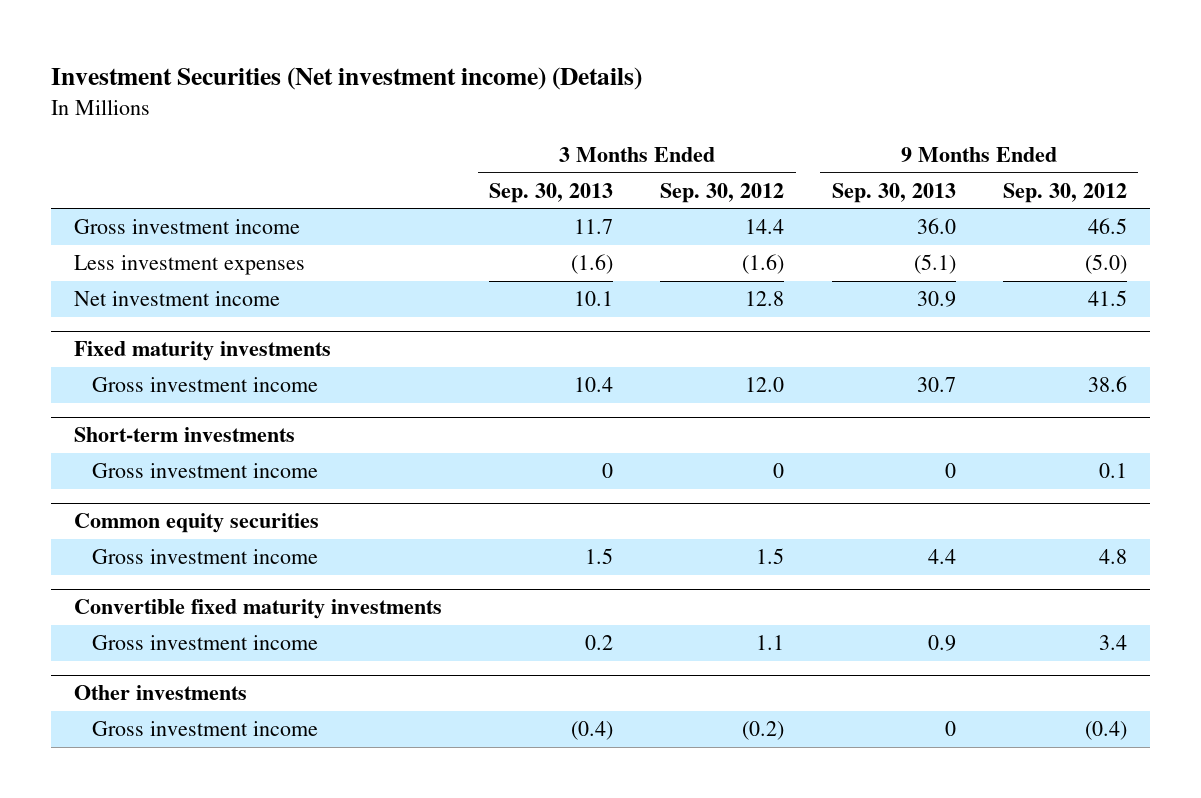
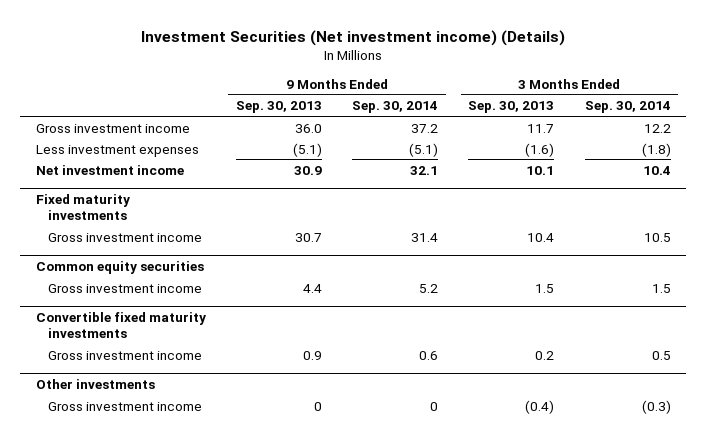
[660,182,785,203] Sep. 30, 2012 -> none
[1002,182,1127,203] Sep. 30, 2012 -> none
none -> [352,101,439,114] Sep. 30, 2014
none -> [584,101,671,114] Sep. 30, 2014
[74,427,296,443] Short-term investments -> none
[92,463,319,479] Gross investment income -> none

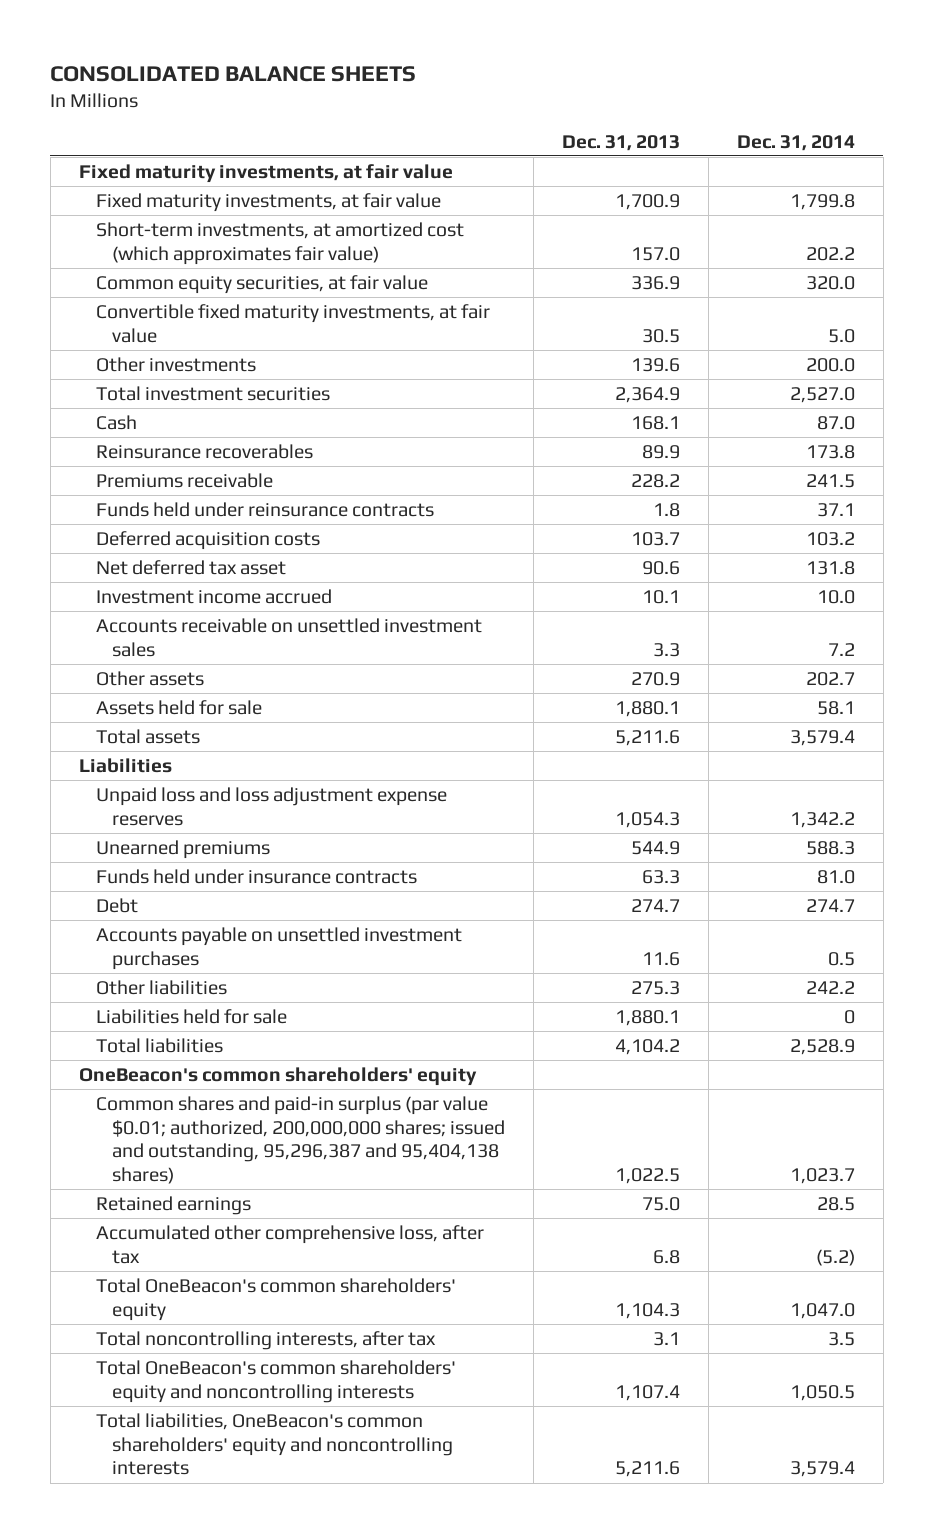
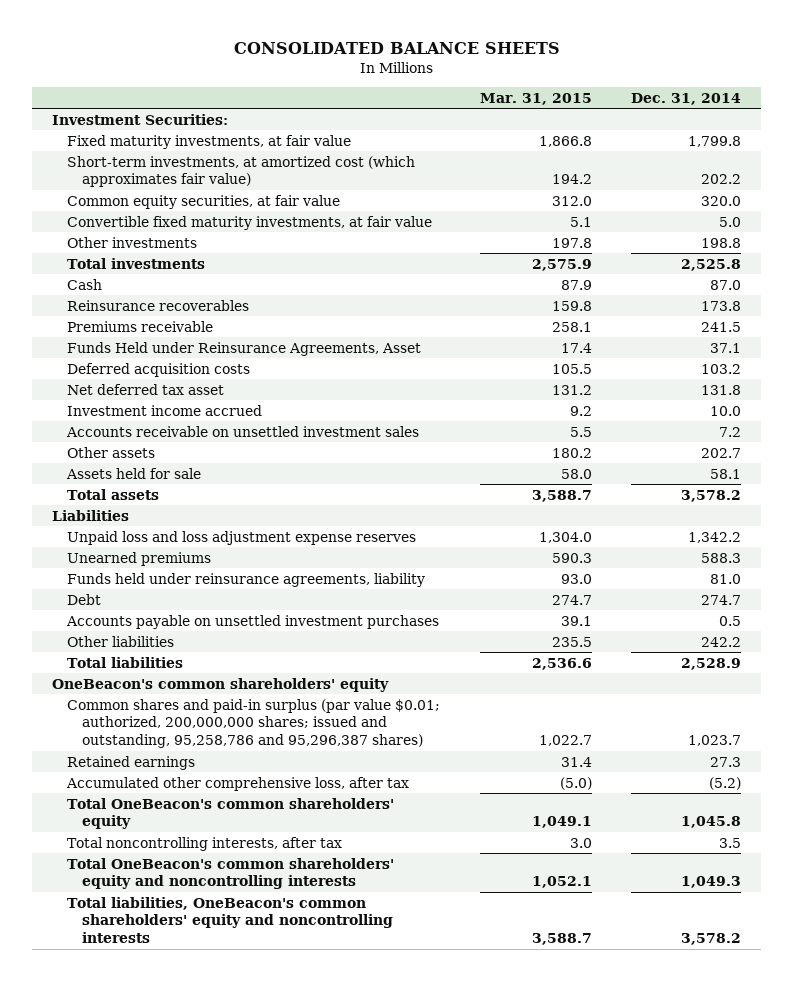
[562,134,681,151] Dec. 31, 2013 -> none
none -> [479,92,592,105] Mar. 31, 2015
[78,163,453,183] Fixed maturity investments, at fair value -> [52,113,229,125] Investment Securities:
[805,357,855,372] 200.0 -> [701,237,742,248] 198.8
[95,385,330,401] Total investment securities -> [67,257,206,269] Total investments
[789,386,855,403] 2,527.0 -> [681,258,742,271] 2,525.8
[95,501,434,517] Funds held under reinsurance contracts -> [67,341,422,356] Funds Held under Reinsurance Agreements, Asset
[789,729,855,746] 3,579.4 -> [681,489,742,502] 3,578.2
[95,868,417,884] Funds held under insurance contracts -> [67,572,426,587] Funds held under reinsurance agreements, liability
[95,1008,287,1024] Liabilities held for sale -> none
[95,1095,506,1185] Common shares and paid-in surplus (par value $0.01; authorized, 200,000,000 shares; issued and outstanding, 95,296,387 and 95,404,138 shares) -> [67,698,441,749] Common shares and paid-in surplus (par value $0.01; authorized, 200,000,000 shares; issued and outstanding, 95,258,786 and 95,296,387 shares)
[816,1196,855,1211] 28.5 -> [710,756,742,767] 27.3
[789,1302,855,1319] 1,047.0 -> [681,816,742,829] 1,045.8
[789,1384,855,1401] 1,050.5 -> [681,876,742,889] 1,049.3
[789,1461,855,1478] 3,579.4 -> [681,933,742,946] 3,578.2

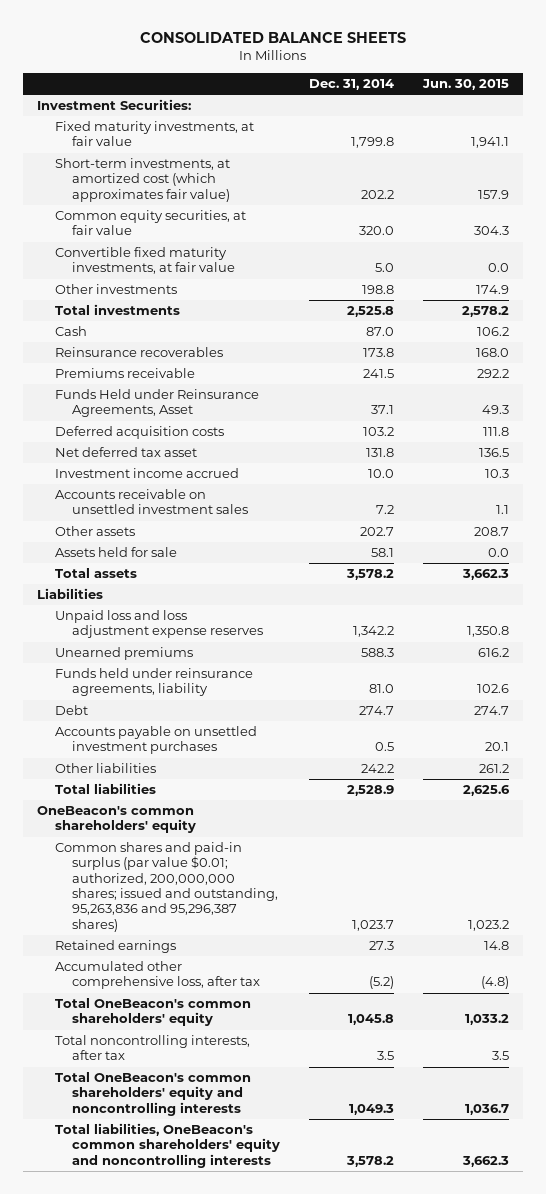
[479,92,592,105] Mar. 31, 2015 -> none
none -> [421,78,509,90] Jun. 30, 2015
[67,698,441,749] Common shares and paid-in surplus (par value $0.01; authorized, 200,000,000 shares; issued and outstanding, 95,258,786 and 95,296,387 shares) -> [54,842,279,932] Common shares and paid-in surplus (par value $0.01; authorized, 200,000,000 shares; issued and outstanding, 95,263,836 and 95,296,387 shares)

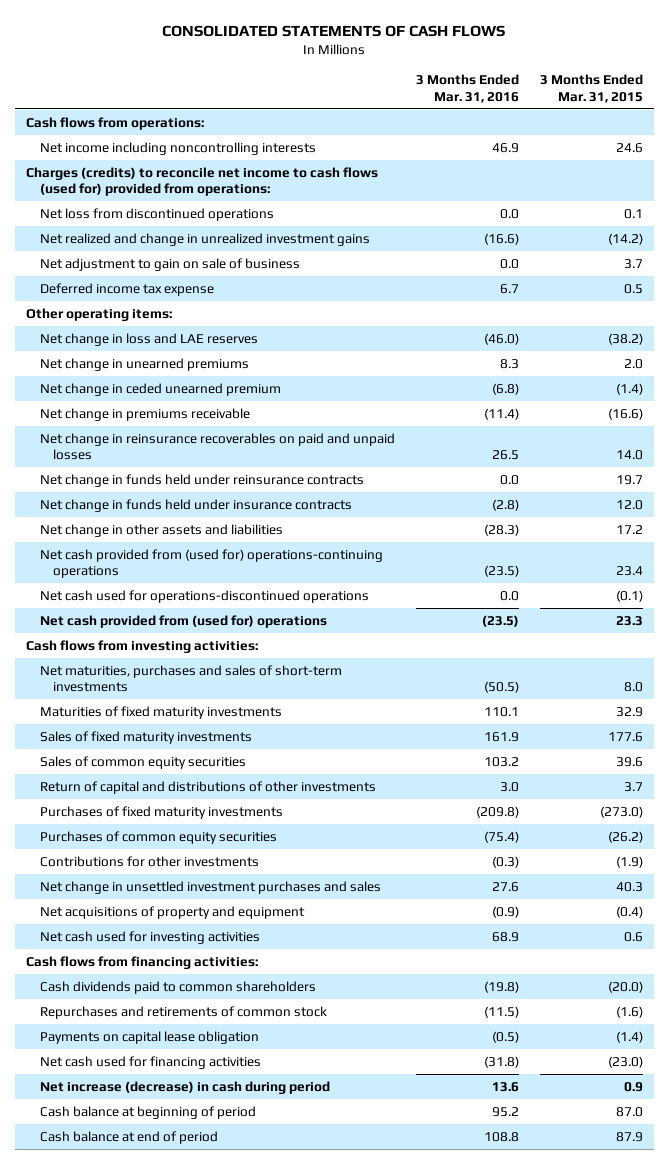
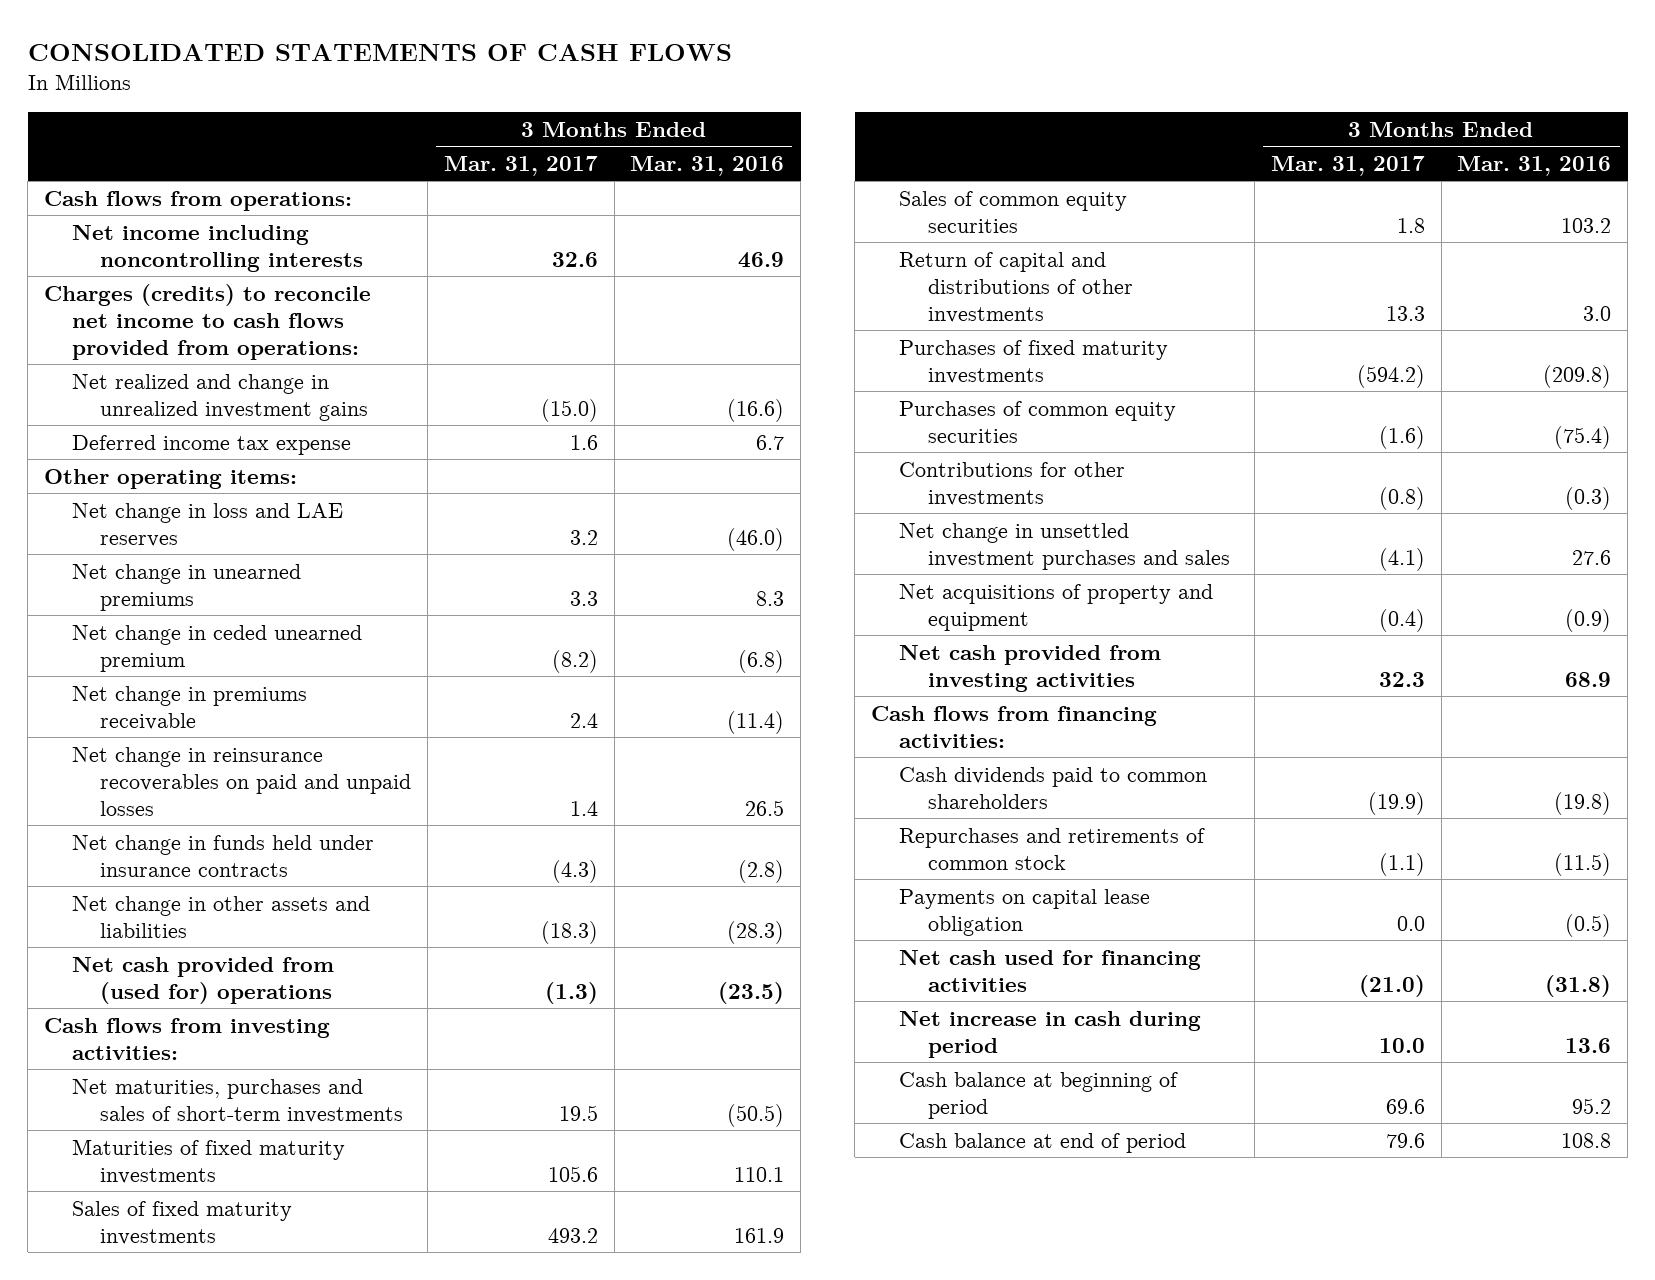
[540,74,644,103] 3 Months Ended Mar. 31, 2015 -> none
none -> [443,155,598,176] Mar. 31, 2017
[39,207,274,221] Net loss from discontinued operations -> none
[25,166,378,197] Charges (credits) to reconcile net income to cash flows (used for) provided from operations: -> [43,283,371,360] Charges (credits) to reconcile net income to cash flows provided from operations:
[39,257,300,271] Net adjustment to gain on sale of business -> none
[39,473,364,487] Net change in funds held under reinsurance contracts -> none
[39,548,383,579] Net cash provided from (used for) operations-continuing operations -> none
[39,589,369,603] Net cash used for operations-discontinued operations -> none
[39,930,260,944] Net cash used for investing activities -> [899,644,1162,692] Net cash provided from investing activities
[39,1080,330,1094] Net increase (decrease) in cash during period -> [899,1010,1202,1058] Net increase in cash during period

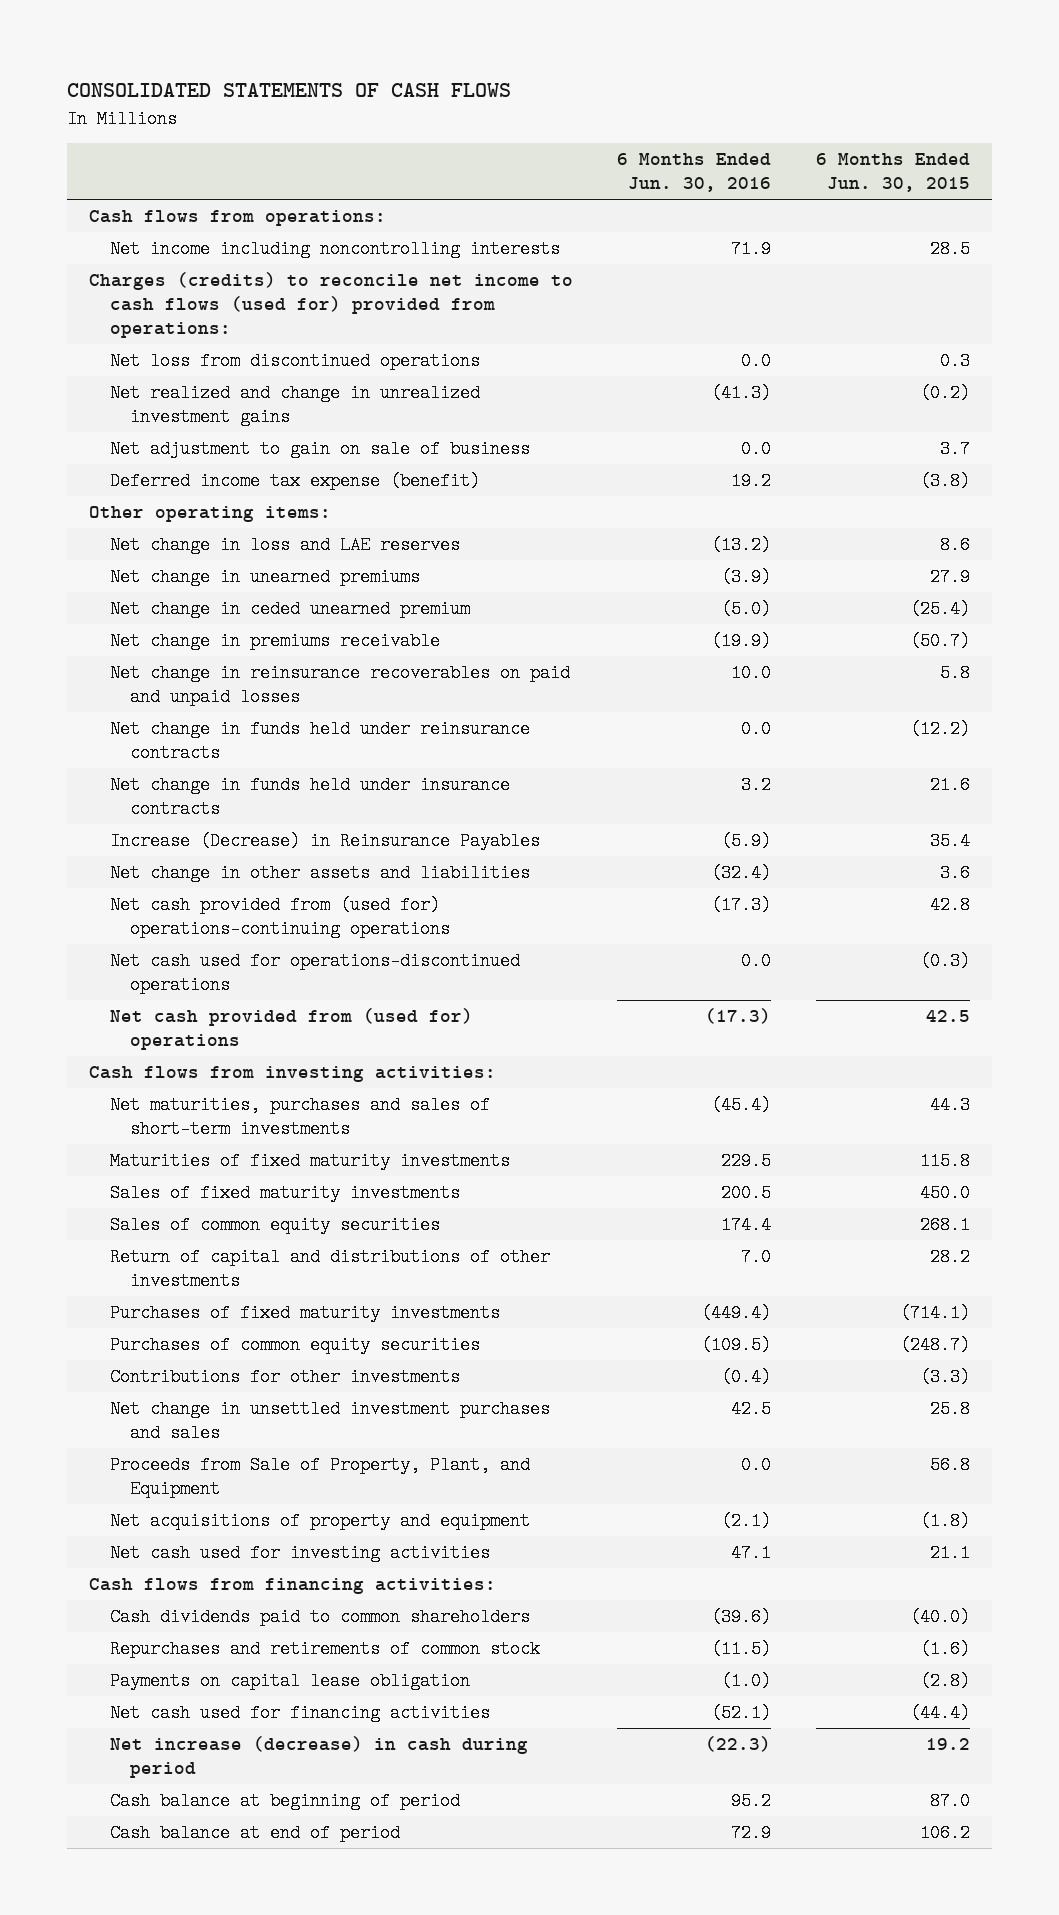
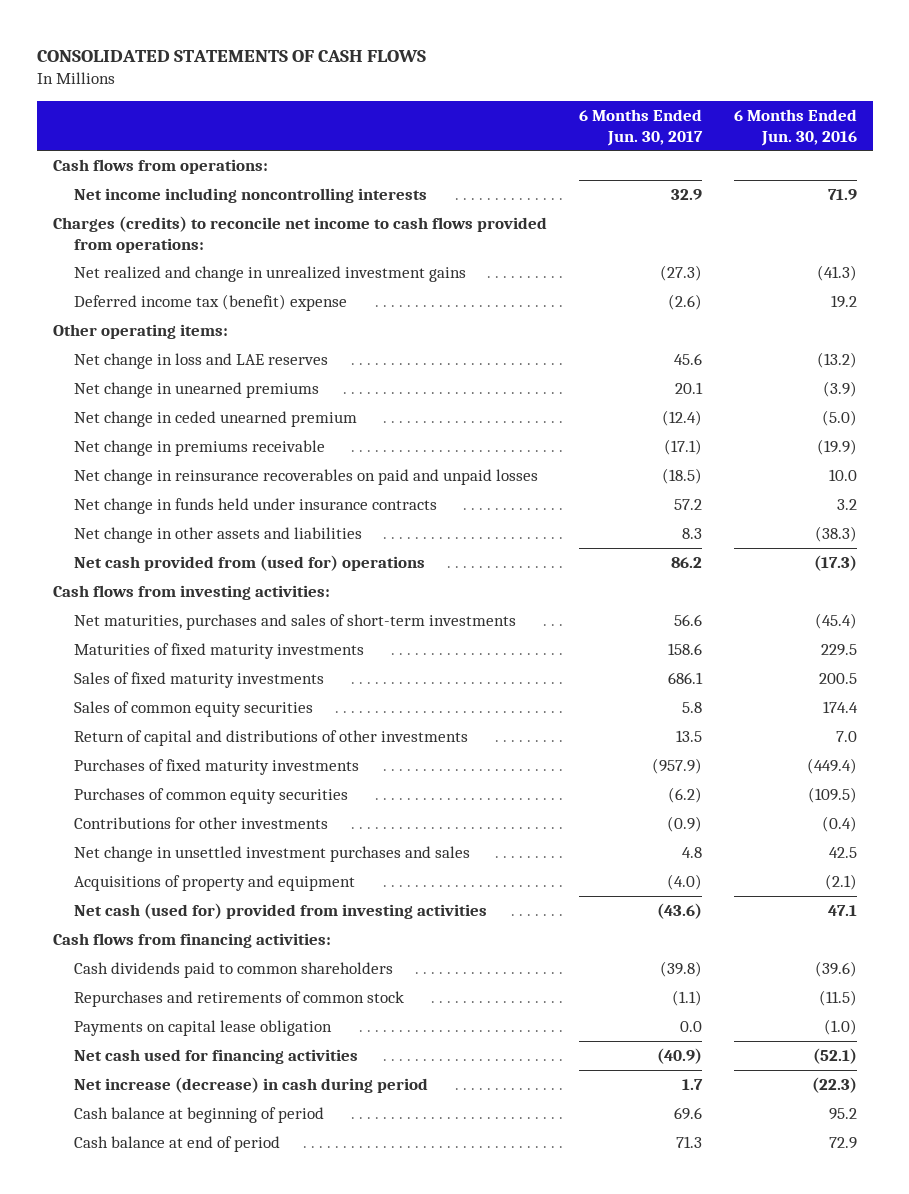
[815,153,970,193] 6 Months Ended Jun. 30, 2015 -> none
none -> [578,108,703,146] 6 Months Ended Jun. 30, 2017
[109,352,480,371] Net loss from discontinued operations -> none
[89,272,574,338] Charges (credits) to reconcile net income to cash flows (used for) provided from operations: -> [52,215,547,253] Charges (credits) to reconcile net income to cash flows provided from operations:
[109,440,530,459] Net adjustment to gain on sale of business -> none
[109,472,480,491] Deferred income tax expense (benefit) -> [74,293,348,311] Deferred income tax (benefit) expense
[109,720,530,763] Net change in funds held under reinsurance contracts -> none
[109,832,540,851] Increase (Decrease) in Reinsurance Payables -> none
[109,896,451,939] Net cash provided from (used for) operations-continuing operations -> none
[109,952,520,995] Net cash used for operations-discontinued operations -> none
[711,864,772,883] (32.4) -> [814,525,857,542] (38.3)
[109,1456,530,1499] Proceeds from Sale of Property, Plant, and Equipment -> none
[109,1512,530,1531] Net acquisitions of property and equipment -> [74,874,356,891] Acquisitions of property and equipment
[109,1544,490,1563] Net cash used for investing activities -> [74,902,488,919] Net cash (used for) provided from investing activities

